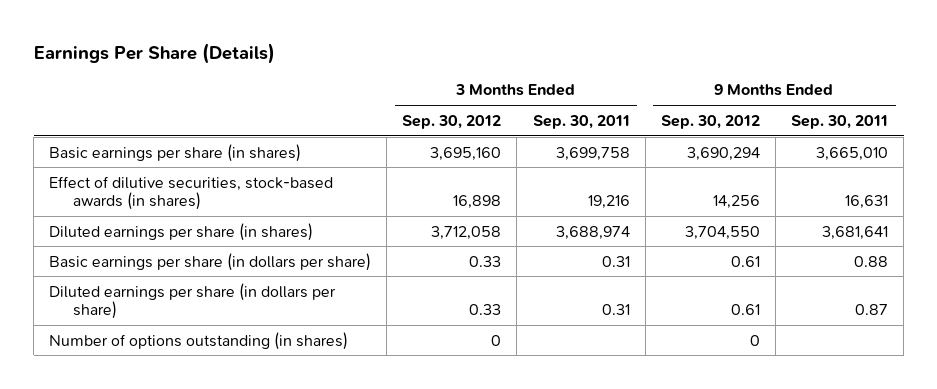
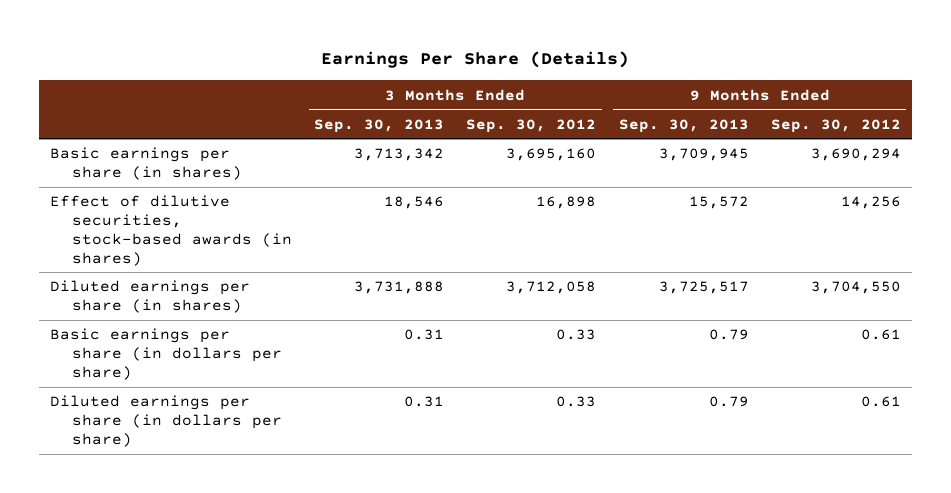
[532,114,630,129] Sep. 30, 2011 -> none
[790,114,888,129] Sep. 30, 2011 -> none
none -> [314,118,445,133] Sep. 30, 2013
none -> [618,118,749,133] Sep. 30, 2013
[49,331,349,350] Number of options outstanding (in shares) -> none

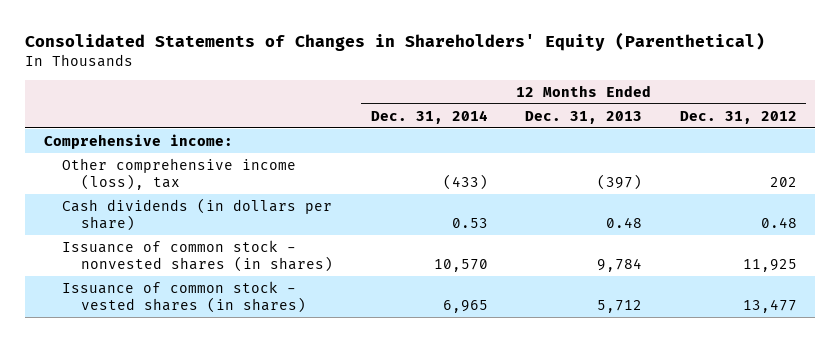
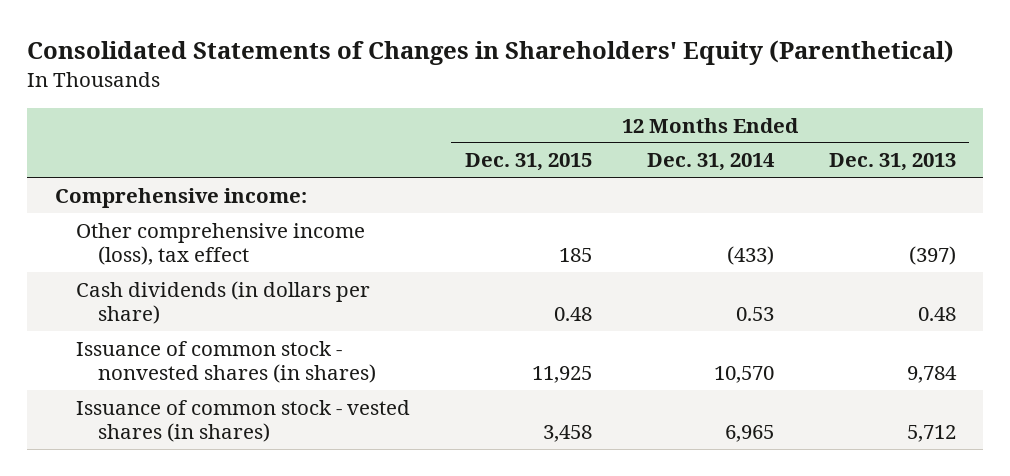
[679,110,797,124] Dec. 31, 2012 -> none
none -> [465,153,593,172] Dec. 31, 2015
[62,157,297,191] Other comprehensive income (loss), tax -> [76,222,366,266] Other comprehensive income (loss), tax effect

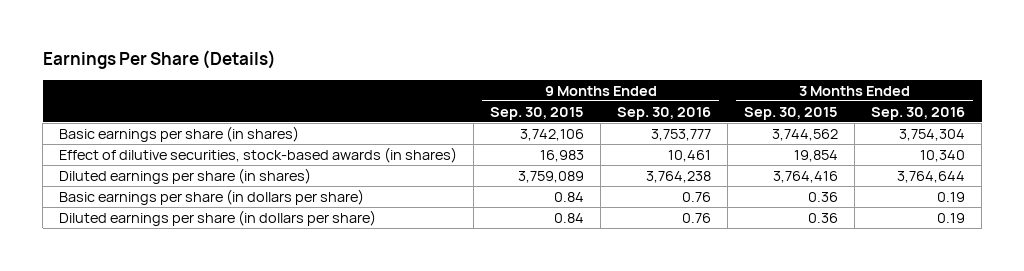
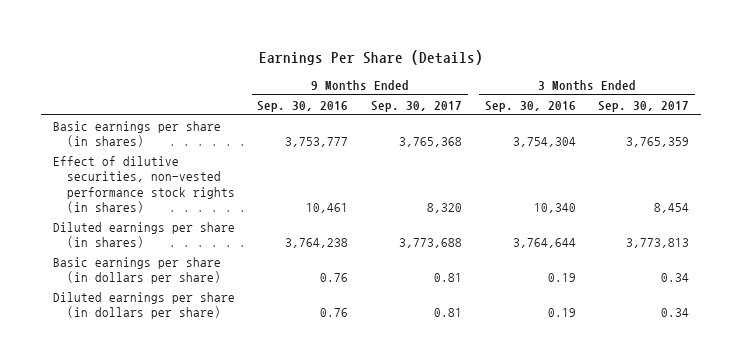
[490,106,585,120] Sep. 30, 2015 -> none
[744,106,839,120] Sep. 30, 2015 -> none
none -> [371,100,463,112] Sep. 30, 2017
none -> [598,100,690,112] Sep. 30, 2017
[59,146,458,163] Effect of dilutive securities, stock-based awards (in shares) -> [52,156,235,213] Effect of dilutive securities, non-vested performance stock rights (in shares)

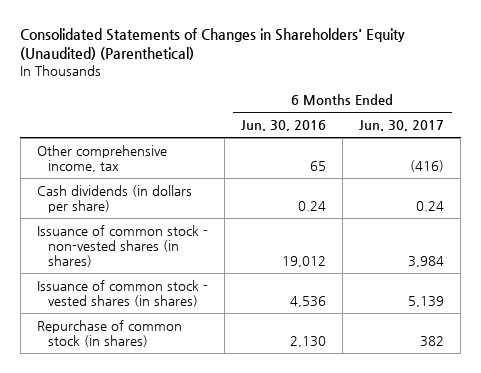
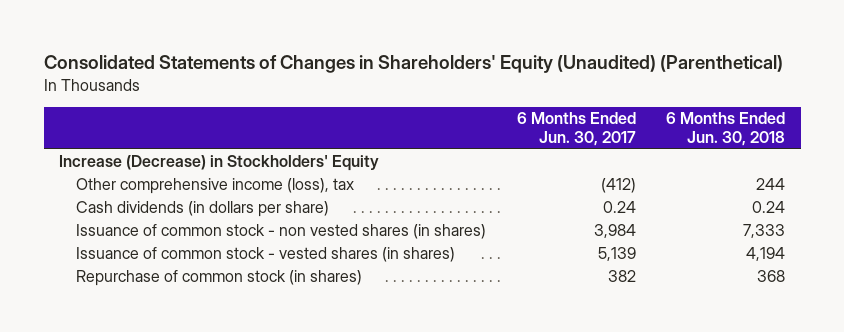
[240,120,326,132] Jun. 30, 2016 -> none
none -> [666,112,786,146] 6 Months Ended Jun. 30, 2018
none -> [59,155,380,172] Increase (Decrease) in Stockholders' Equity
[36,144,167,173] Other comprehensive income, tax -> [75,178,354,195] Other comprehensive income (loss), tax
[409,160,444,173] (416) -> [600,178,636,194] (412)
[36,224,208,268] Issuance of common stock - non-vested shares (in shares) -> [75,224,486,240] Issuance of common stock - non vested shares (in shares)

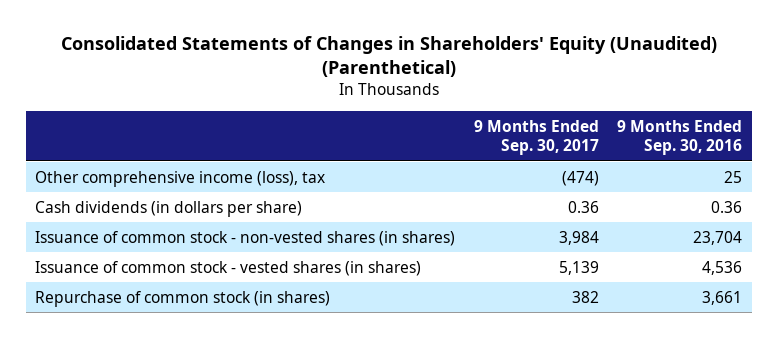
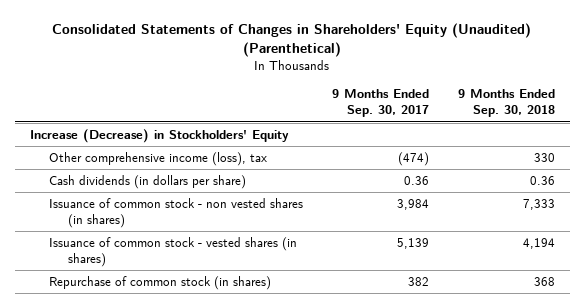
[617,119,743,156] 9 Months Ended Sep. 30, 2016 -> none
none -> [458,89,556,118] 9 Months Ended Sep. 30, 2018
none -> [29,129,289,144] Increase (Decrease) in Stockholders' Equity
[35,230,456,246] Issuance of common stock - non-vested shares (in shares) -> [48,198,303,228] Issuance of common stock - non vested shares (in shares)

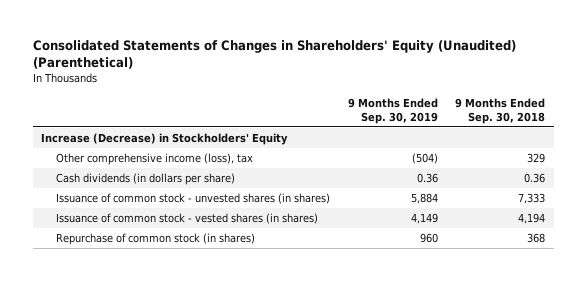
[331,89,429,118] 9 Months Ended Sep. 30, 2017 -> none
none -> [347,97,438,124] 9 Months Ended Sep. 30, 2019
[534,153,556,163] 330 -> [527,153,546,164] 329
[48,198,303,228] Issuance of common stock - non vested shares (in shares) -> [56,193,331,205] Issuance of common stock - unvested shares (in shares)

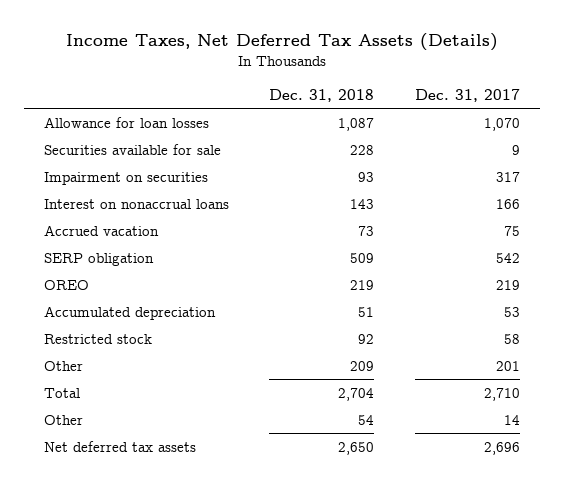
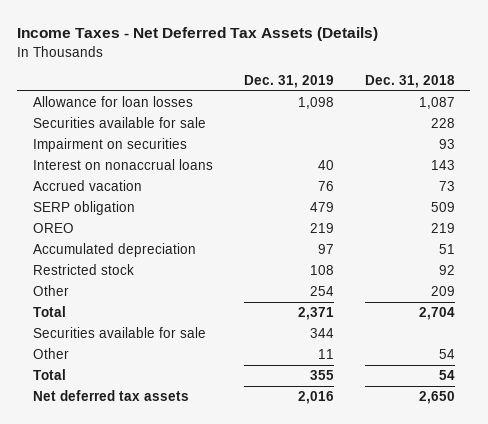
[65,33,498,52] Income Taxes, Net Deferred Tax Assets (Details) -> [17,27,379,42] Income Taxes - Net Deferred Tax Assets (Details)
[414,88,520,102] Dec. 31, 2017 -> none
none -> [243,75,334,89] Dec. 31, 2019
none -> [32,326,206,338] Securities available for sale
none -> [32,368,66,380] Total

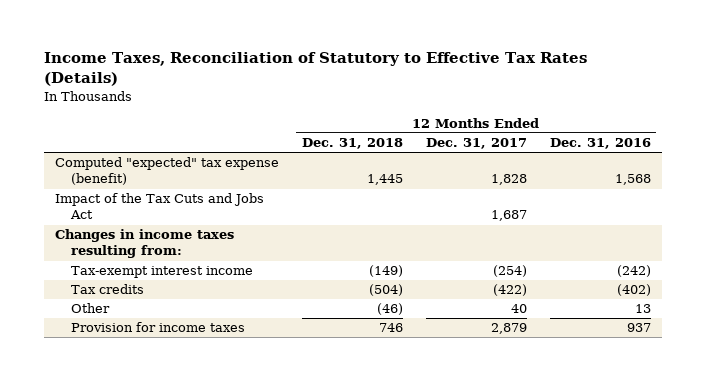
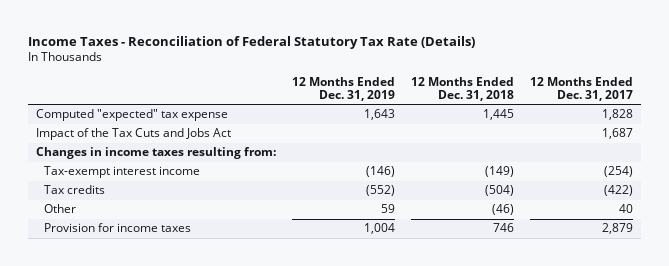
[43,52,587,87] Income Taxes, Reconciliation of Statutory to Effective Tax Rates (Details) -> [27,35,475,49] Income Taxes - Reconciliation of Federal Statutory Tax Rate (Details)
[549,138,651,150] Dec. 31, 2016 -> none
none -> [292,76,396,102] 12 Months Ended Dec. 31, 2019
[55,157,280,186] Computed "expected" tax expense (benefit) -> [35,109,228,122] Computed "expected" tax expense

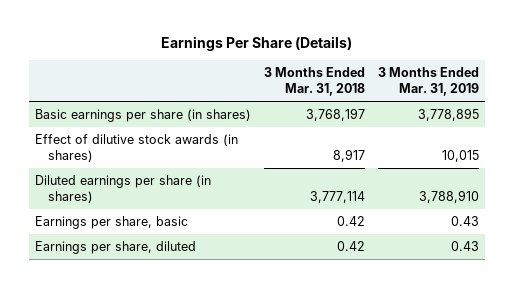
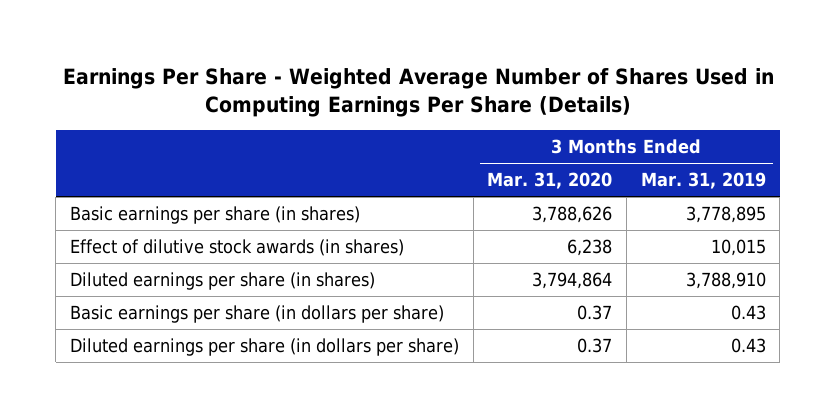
[160,35,352,51] Earnings Per Share (Details) -> [62,67,774,117] Earnings Per Share - Weighted Average Number of Shares Used in Computing Earnings Per Share (Details)
[263,67,365,96] 3 Months Ended Mar. 31, 2018 -> none
none -> [487,172,613,190] Mar. 31, 2020
[35,216,189,230] Earnings per share, basic -> [69,305,444,324] Basic earnings per share (in dollars per share)
[35,241,197,255] Earnings per share, diluted -> [69,338,459,357] Diluted earnings per share (in dollars per share)

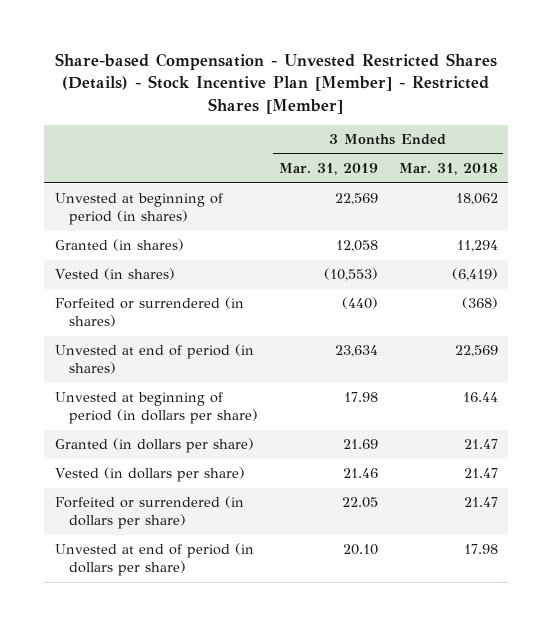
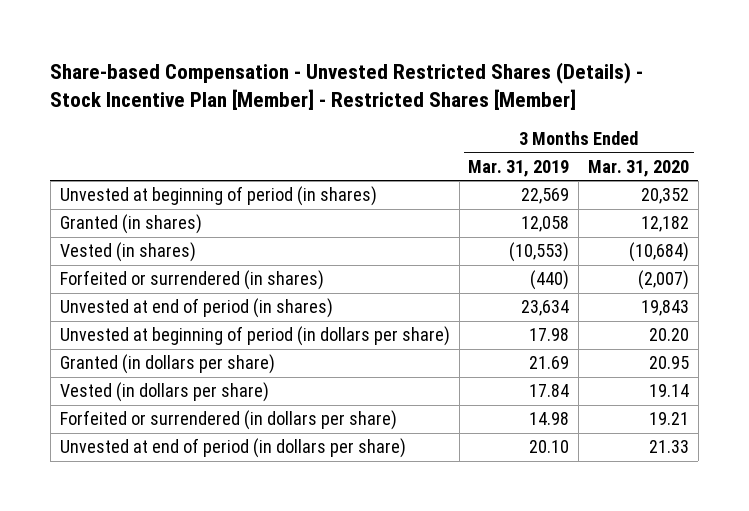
[398,163,498,176] Mar. 31, 2018 -> none
none -> [588,160,690,178] Mar. 31, 2020
[342,468,378,479] 21.46 -> [529,384,570,398] 17.84
[341,497,378,509] 22.05 -> [529,412,570,426] 14.98

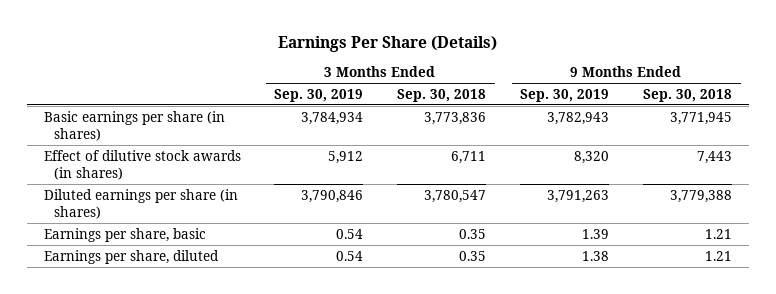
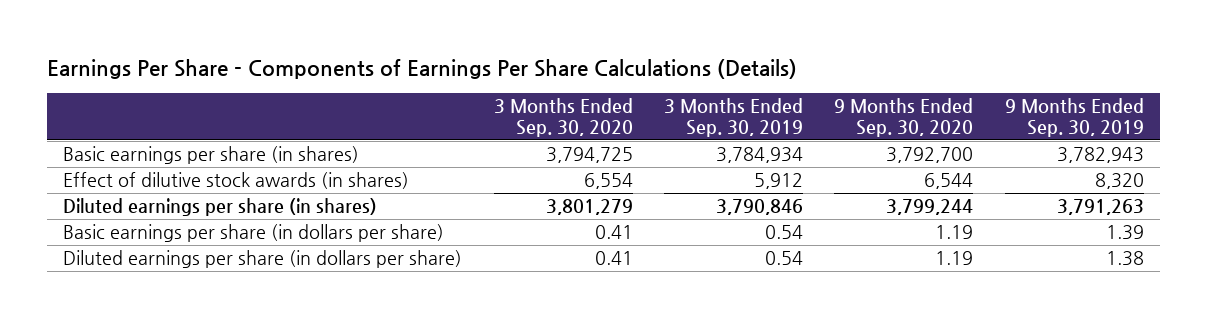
[277,35,497,52] Earnings Per Share (Details) -> [47,59,798,80] Earnings Per Share - Components of Earnings Per Share Calculations (Details)
[397,88,487,102] Sep. 30, 2018 -> none
[643,88,733,102] Sep. 30, 2018 -> none
none -> [493,98,633,138] 3 Months Ended Sep. 30, 2020
none -> [834,98,974,138] 9 Months Ended Sep. 30, 2020
[43,227,206,242] Earnings per share, basic -> [63,224,445,243] Basic earnings per share (in dollars per share)
[43,249,219,264] Earnings per share, diluted -> [63,250,463,269] Diluted earnings per share (in dollars per share)

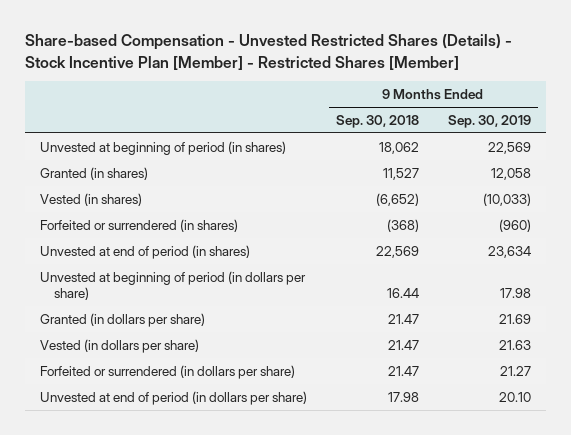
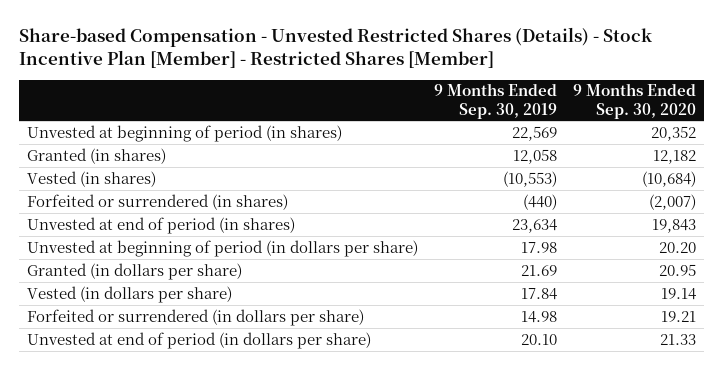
[335,115,419,129] Sep. 30, 2018 -> none
none -> [573,83,697,119] 9 Months Ended Sep. 30, 2020
[483,192,532,206] (10,033) -> [503,170,558,187] (10,553)
[499,218,532,232] (960) -> [523,193,558,210] (440)
[499,339,532,350] 21.63 -> [521,287,558,300] 17.84
[500,365,532,376] 21.27 -> [521,310,558,323] 14.98

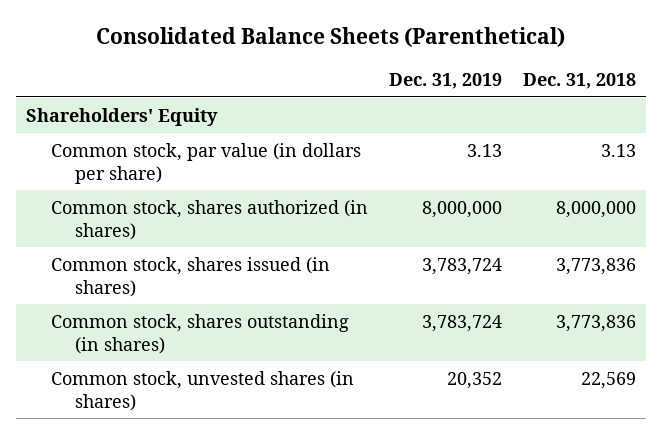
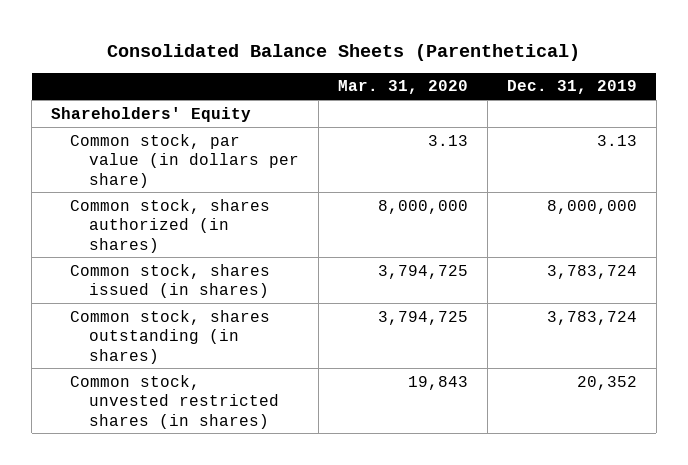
[522,72,636,89] Dec. 31, 2018 -> none
none -> [337,80,468,95] Mar. 31, 2020
[50,370,354,411] Common stock, unvested shares (in shares) -> [70,374,279,429] Common stock, unvested restricted shares (in shares)

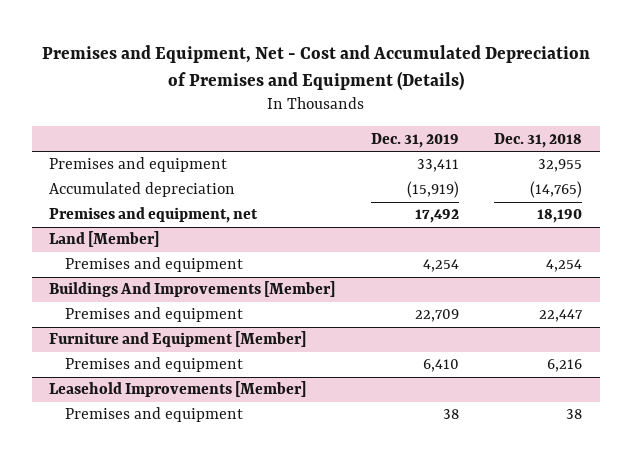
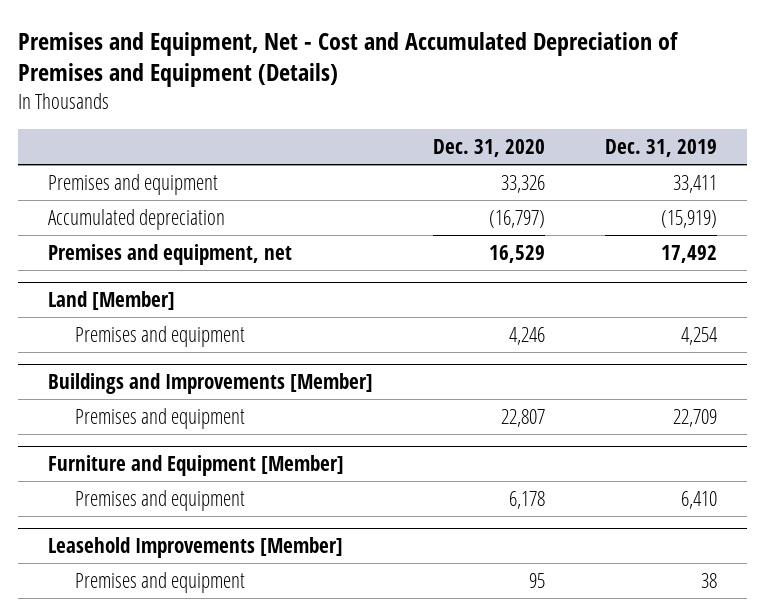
[494,132,583,148] Dec. 31, 2018 -> none
none -> [433,138,546,157] Dec. 31, 2020
[49,281,336,298] Buildings And Improvements [Member] -> [48,372,374,394] Buildings and Improvements [Member]

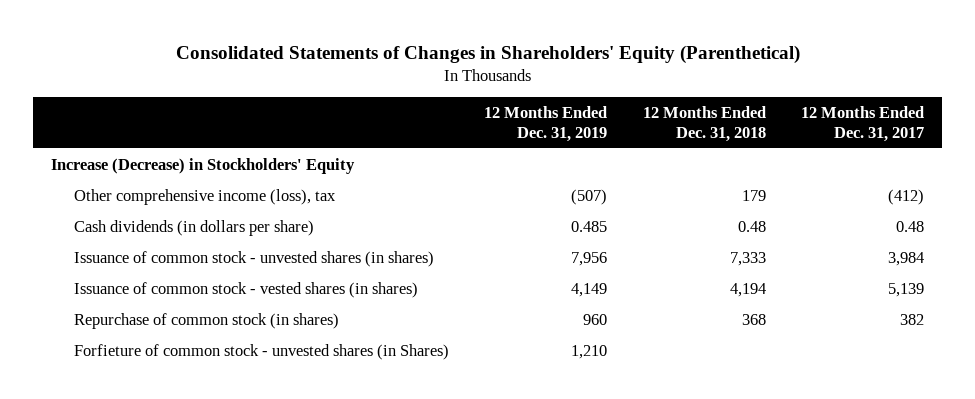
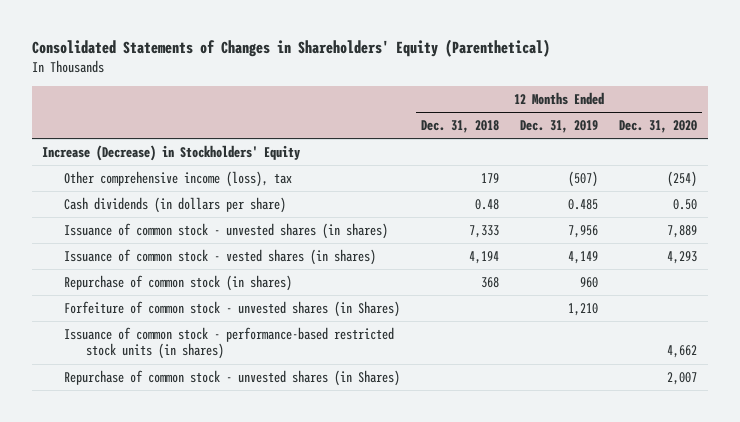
[800,105,924,142] 12 Months Ended Dec. 31, 2017 -> none
none -> [619,119,698,133] Dec. 31, 2020
[73,343,449,360] Forfieture of common stock - unvested shares (in Shares) -> [64,300,401,317] Forfeiture of common stock - unvested shares (in Shares)
none -> [64,326,395,360] Issuance of common stock - performance-based restricted stock units (in shares)
none -> [64,369,401,386] Repurchase of common stock - unvested shares (in Shares)

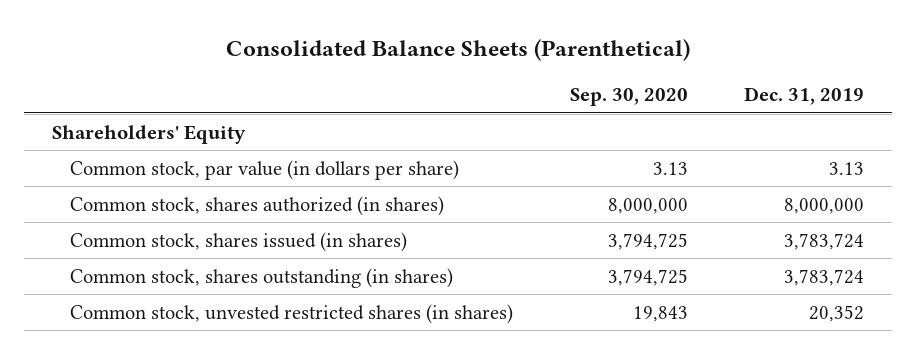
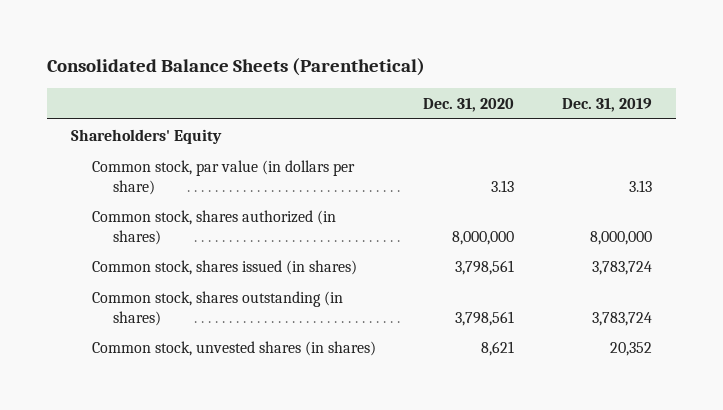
[569,88,688,107] Sep. 30, 2020 -> none
none -> [423,97,515,112] Dec. 31, 2020
[70,303,514,324] Common stock, unvested restricted shares (in shares) -> [91,340,376,356] Common stock, unvested shares (in shares)

